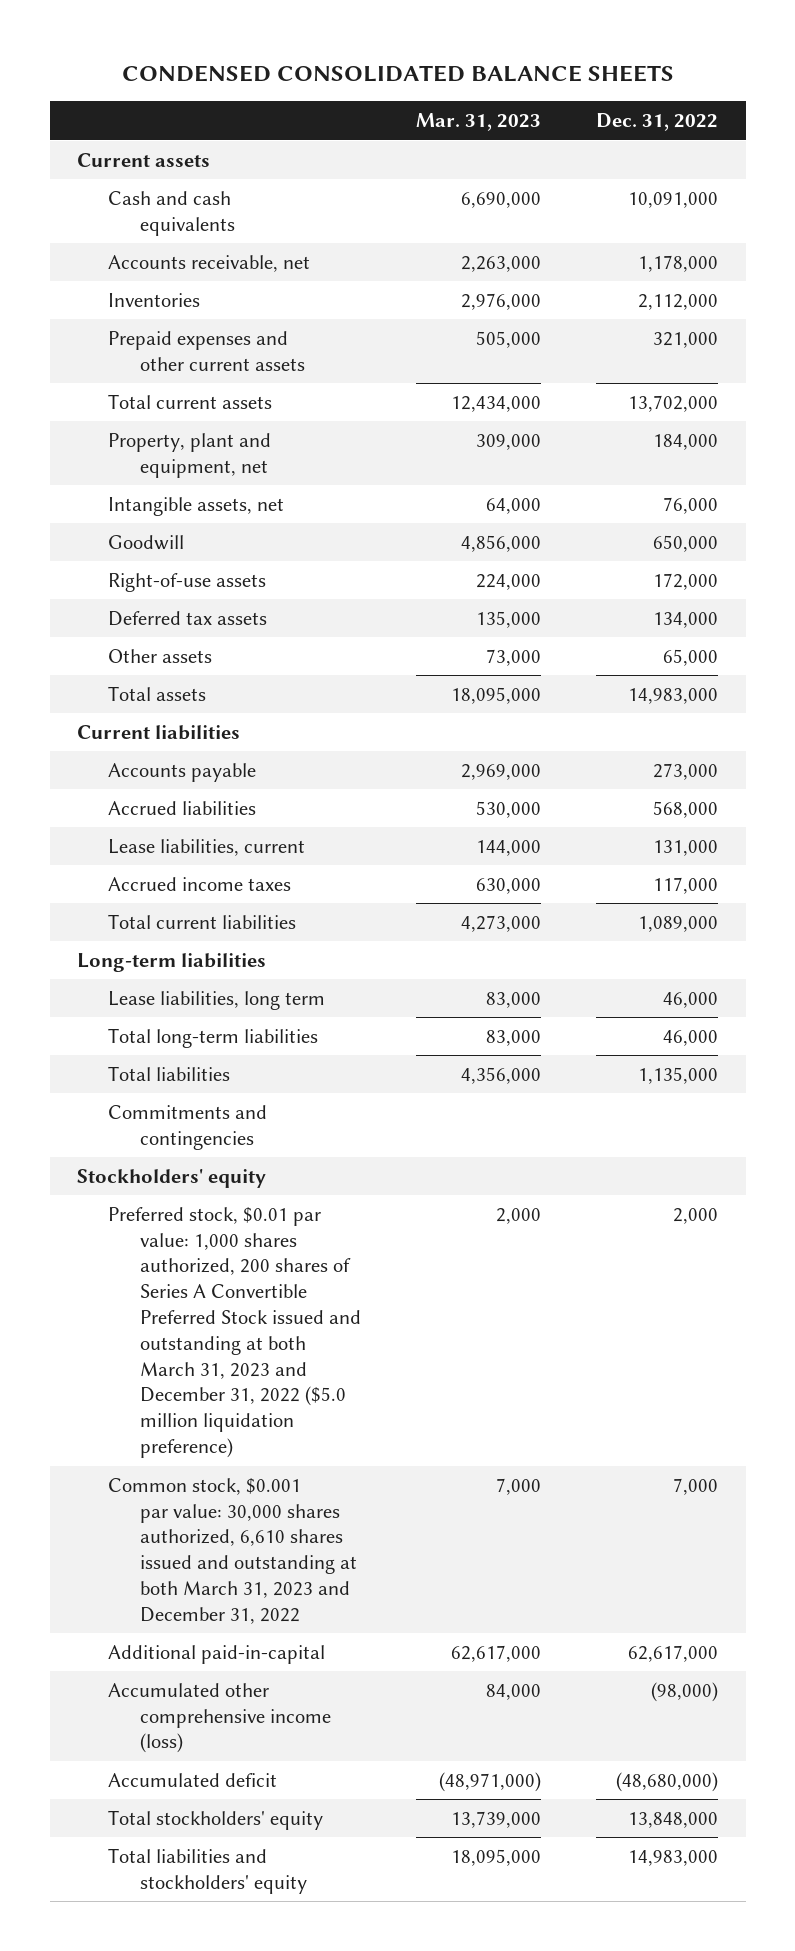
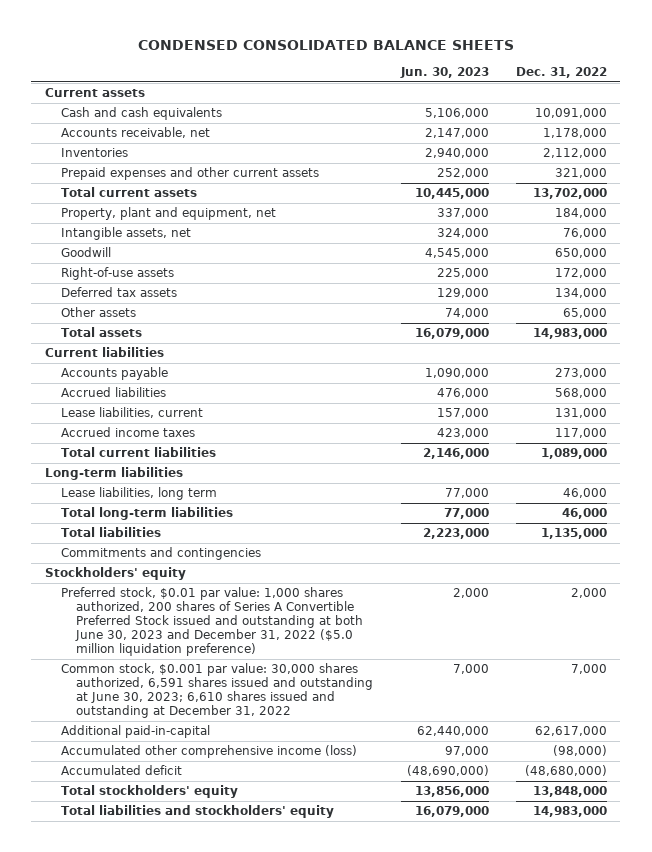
[415,113,541,132] Mar. 31, 2023 -> none
none -> [399,66,489,78] Jun. 30, 2023
[108,1206,361,1458] Preferred stock, $0.01 par value: 1,000 shares authorized, 200 shares of Series A Convertible Preferred Stock issued and outstanding at both March 31, 2023 and December 31, 2022 ($5.0 million liquidation preference) -> [60,587,364,657] Preferred stock, $0.01 par value: 1,000 shares authorized, 200 shares of Series A Convertible Preferred Stock issued and outstanding at both June 30, 2023 and December 31, 2022 ($5.0 million liquidation preference)
[108,1477,357,1624] Common stock, $0.001 par value: 30,000 shares authorized, 6,610 shares issued and outstanding at both March 31, 2023 and December 31, 2022 -> [60,663,374,719] Common stock, $0.001 par value: 30,000 shares authorized, 6,591 shares issued and outstanding at June 30, 2023; 6,610 shares issued and outstanding at December 31, 2022

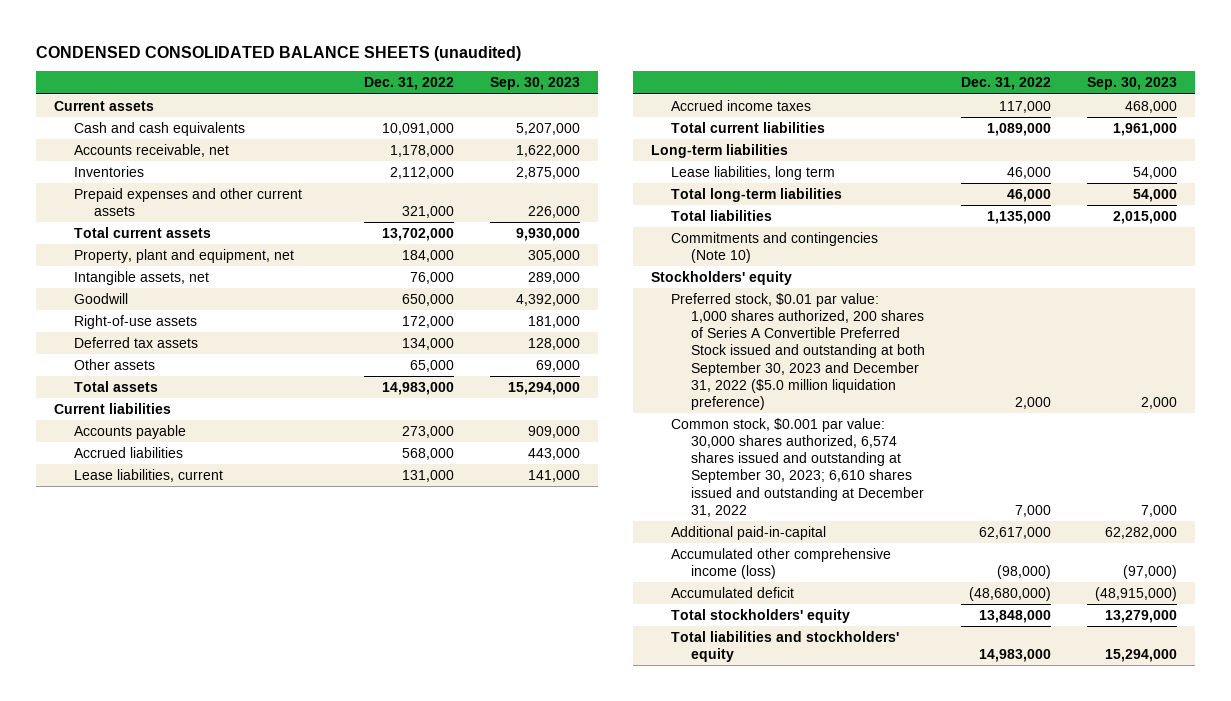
[137,39,514,50] CONDENSED CONSOLIDATED BALANCE SHEETS -> [35,45,521,61] CONDENSED CONSOLIDATED BALANCE SHEETS (unaudited)
[399,66,489,78] Jun. 30, 2023 -> none
none -> [489,77,580,91] Sep. 30, 2023
[60,547,261,561] Commitments and contingencies -> [670,231,878,264] Commitments and contingencies (Note 10)
[60,587,364,657] Preferred stock, $0.01 par value: 1,000 shares authorized, 200 shares of Series A Convertible Preferred Stock issued and outstanding at both June 30, 2023 and December 31, 2022 ($5.0 million liquidation preference) -> [670,292,925,411] Preferred stock, $0.01 par value: 1,000 shares authorized, 200 shares of Series A Convertible Preferred Stock issued and outstanding at both September 30, 2023 and December 31, 2022 ($5.0 million liquidation preference)
[60,663,374,719] Common stock, $0.001 par value: 30,000 shares authorized, 6,591 shares issued and outstanding at June 30, 2023; 6,610 shares issued and outstanding at December 31, 2022 -> [670,417,924,517] Common stock, $0.001 par value: 30,000 shares authorized, 6,574 shares issued and outstanding at September 30, 2023; 6,610 shares issued and outstanding at December 31, 2022

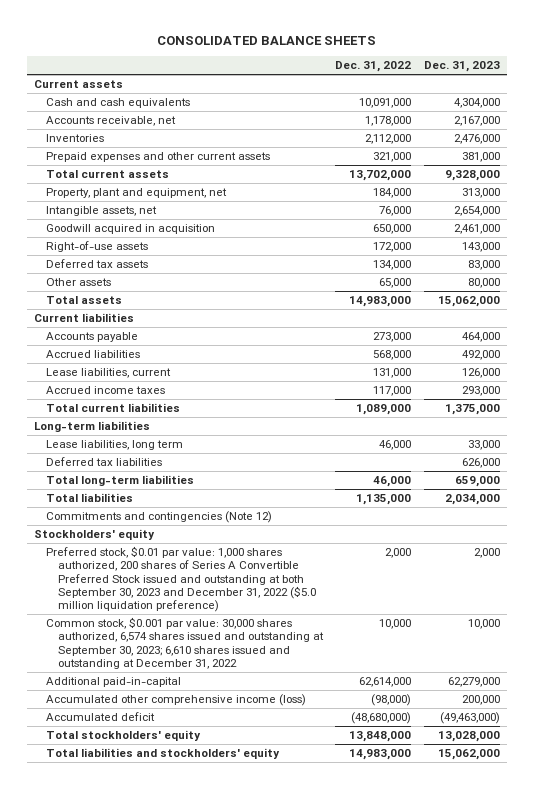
[35,45,521,61] CONDENSED CONSOLIDATED BALANCE SHEETS (unaudited) -> [156,35,376,45] CONSOLIDATED BALANCE SHEETS
[489,77,580,91] Sep. 30, 2023 -> none
none -> [424,61,501,73] Dec. 31, 2023
[73,292,128,304] Goodwill -> [45,224,215,235] Goodwill acquired in acquisition
none -> [45,457,162,467] Deferred tax liabilities
[670,231,878,264] Commitments and contingencies (Note 10) -> [45,511,272,524] Commitments and contingencies (Note 12)
[1014,504,1051,517] 7,000 -> [379,619,412,630] 10,000
[978,526,1051,539] 62,617,000 -> [359,677,412,688] 62,614,000

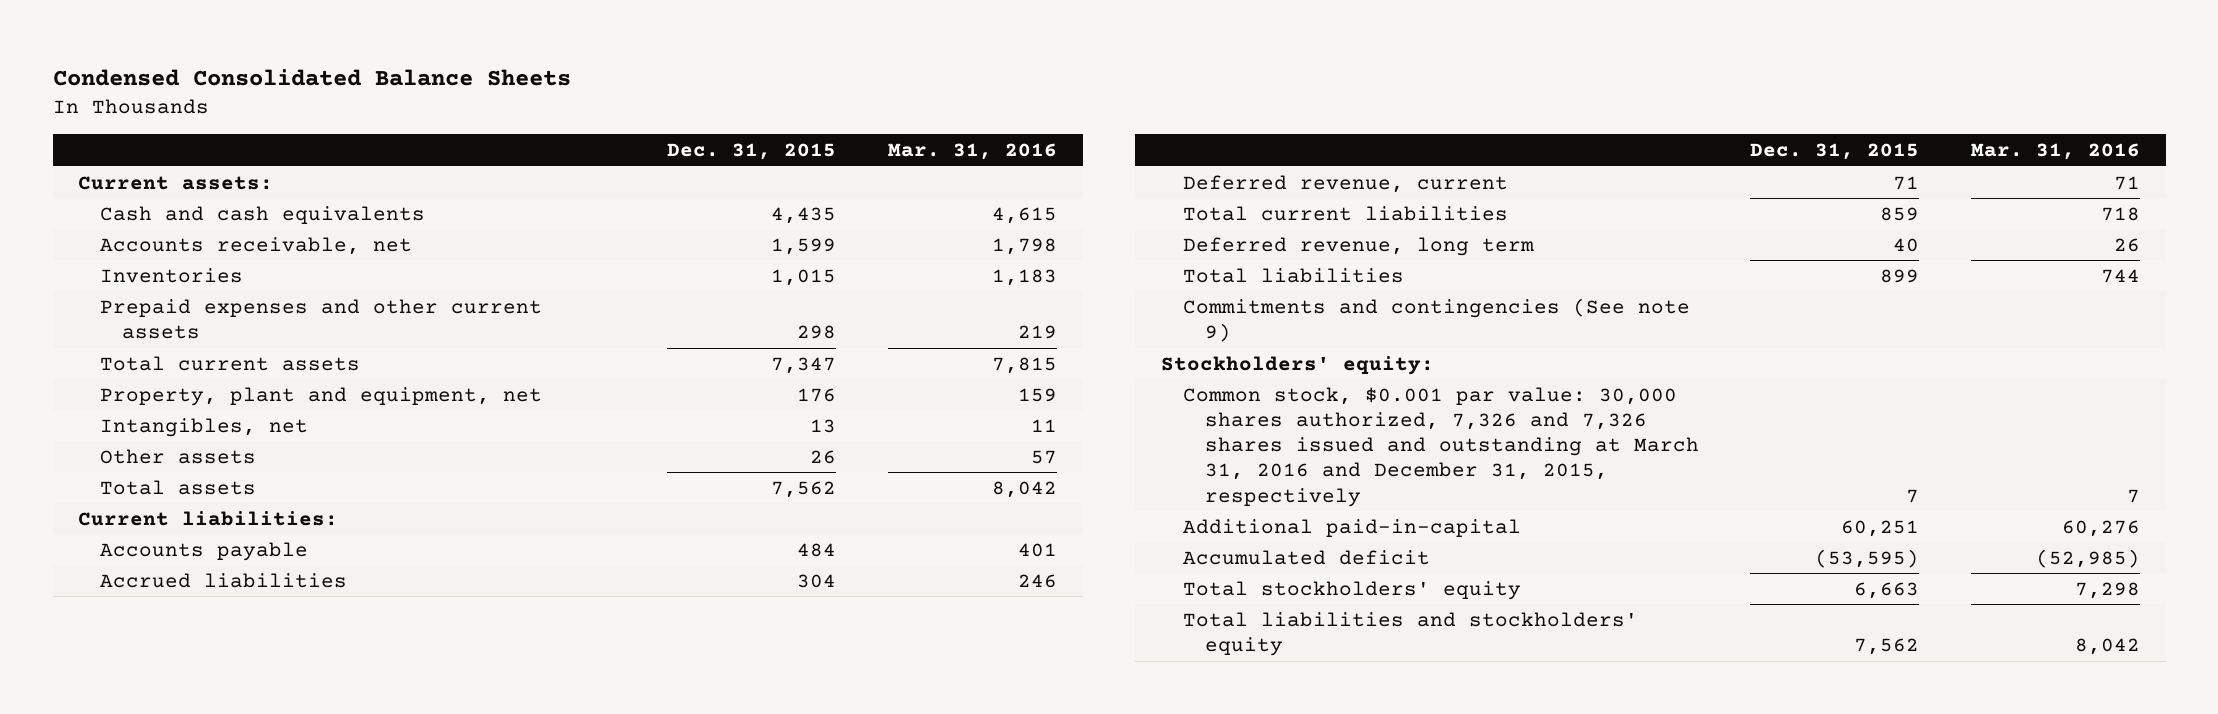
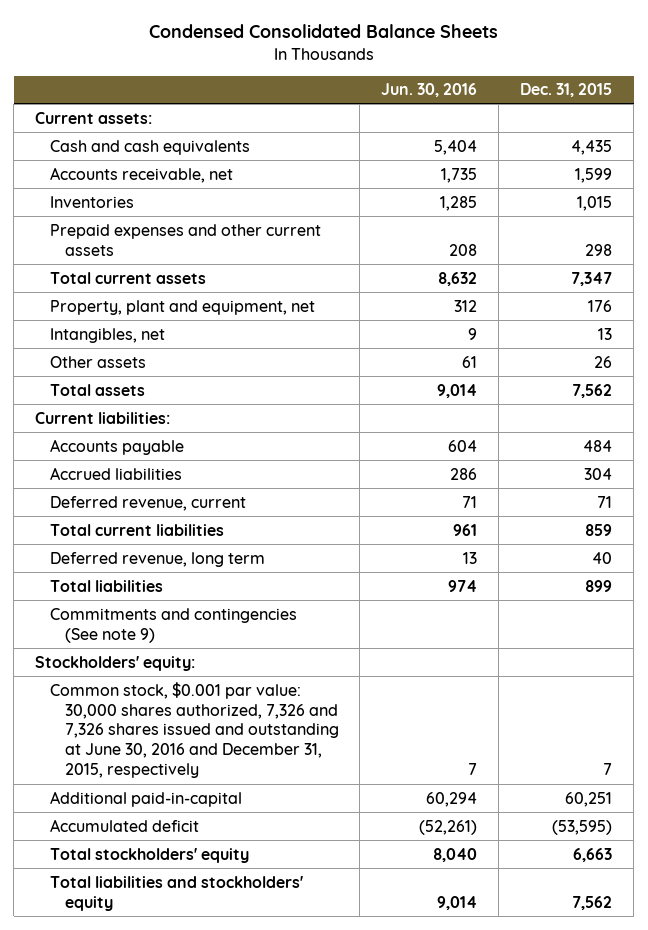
[888,143,1058,161] Mar. 31, 2016 -> none
none -> [381,83,478,98] Jun. 30, 2016
[1182,386,1699,507] Common stock, $0.001 par value: 30,000 shares authorized, 7,326 and 7,326 shares issued and outstanding at March 31, 2016 and December 31, 2015, respectively -> [49,681,339,779] Common stock, $0.001 par value: 30,000 shares authorized, 7,326 and 7,326 shares issued and outstanding at June 30, 2016 and December 31, 2015, respectively

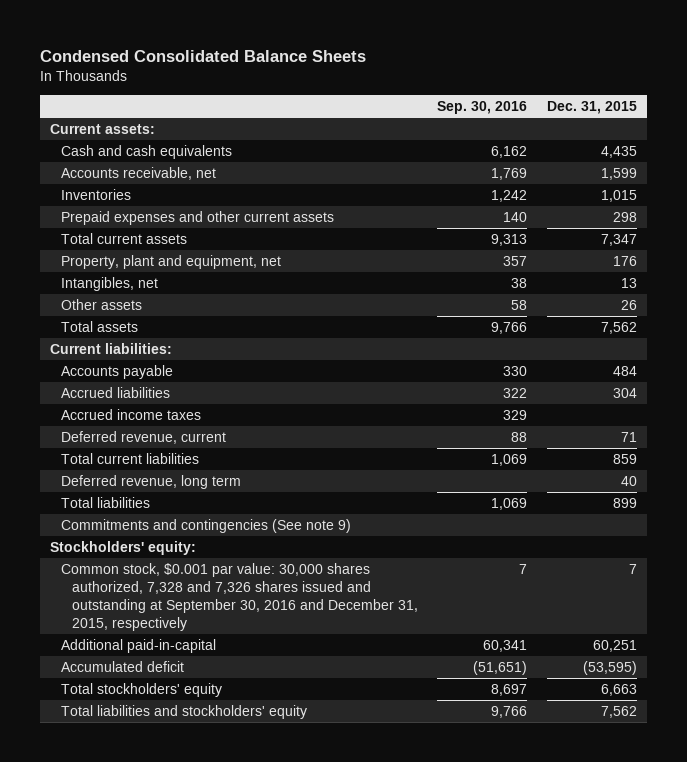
[381,83,478,98] Jun. 30, 2016 -> none
none -> [437,101,528,115] Sep. 30, 2016
none -> [60,408,201,420] Accrued income taxes
[49,681,339,779] Common stock, $0.001 par value: 30,000 shares authorized, 7,326 and 7,326 shares issued and outstanding at June 30, 2016 and December 31, 2015, respectively -> [60,562,418,632] Common stock, $0.001 par value: 30,000 shares authorized, 7,328 and 7,326 shares issued and outstanding at September 30, 2016 and December 31, 2015, respectively

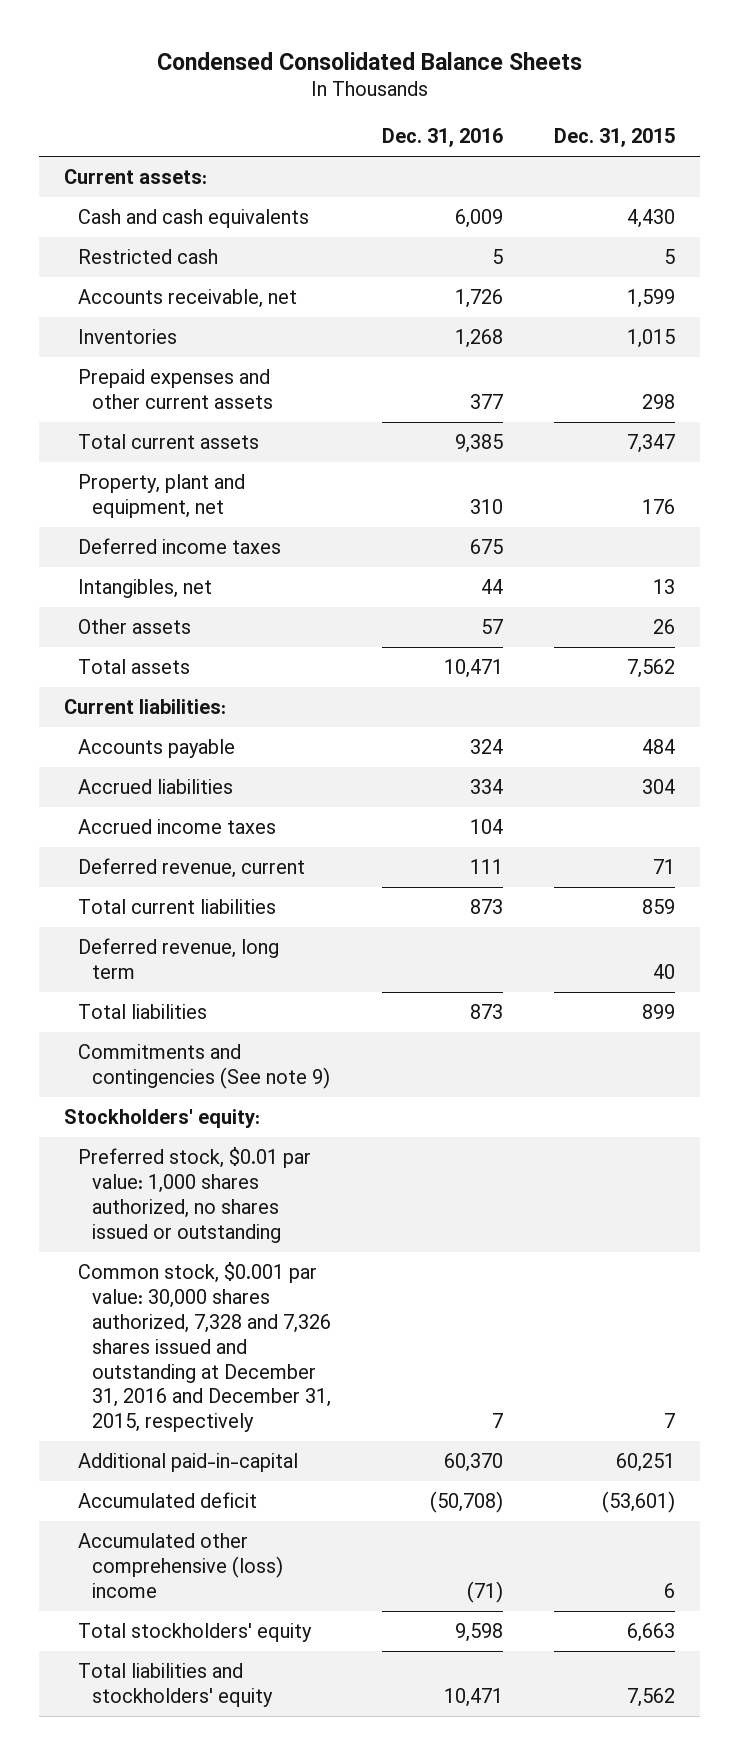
[437,101,528,115] Sep. 30, 2016 -> none
none -> [382,128,504,148] Dec. 31, 2016
[600,145,637,158] 4,435 -> [626,208,675,228] 4,430
none -> [78,248,219,264] Restricted cash
none -> [78,537,282,554] Deferred income taxes
none -> [78,1146,312,1243] Preferred stock, $0.01 par value: 1,000 shares authorized, no shares issued or outstanding
[60,562,418,632] Common stock, $0.001 par value: 30,000 shares authorized, 7,328 and 7,326 shares issued and outstanding at September 30, 2016 and December 31, 2015, respectively -> [78,1261,332,1433] Common stock, $0.001 par value: 30,000 shares authorized, 7,328 and 7,326 shares issued and outstanding at December 31, 2016 and December 31, 2015, respectively
[582,660,637,675] (53,595) -> [601,1490,675,1513] (53,601)
none -> [78,1532,284,1598] Accumulated other comprehensive (loss) income

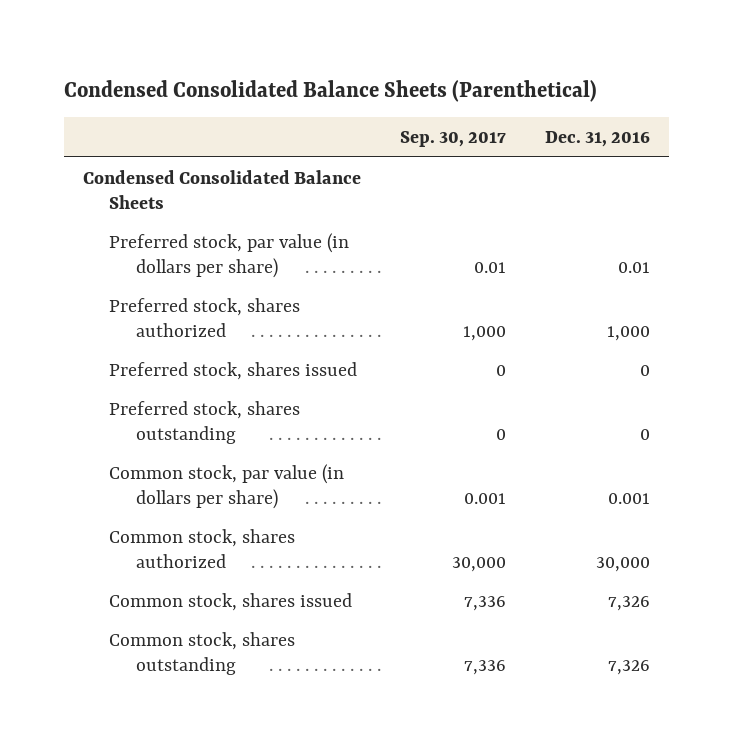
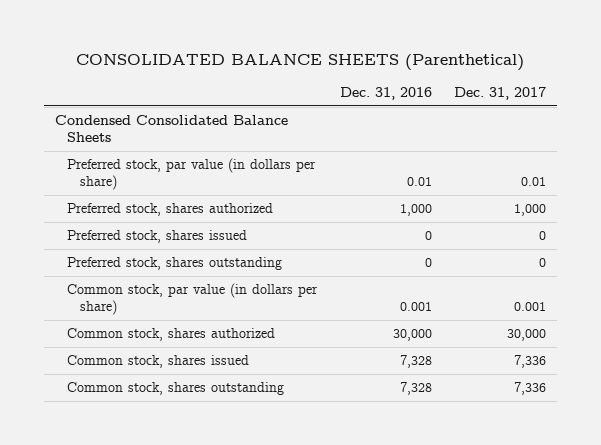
[64,79,598,102] Condensed Consolidated Balance Sheets (Parenthetical) -> [76,53,525,71] CONSOLIDATED BALANCE SHEETS (Parenthetical)
[399,131,506,148] Sep. 30, 2017 -> none
none -> [453,86,546,100] Dec. 31, 2017
[607,595,650,611] 7,326 -> [399,355,432,369] 7,328
[607,659,650,675] 7,326 -> [399,382,432,396] 7,328

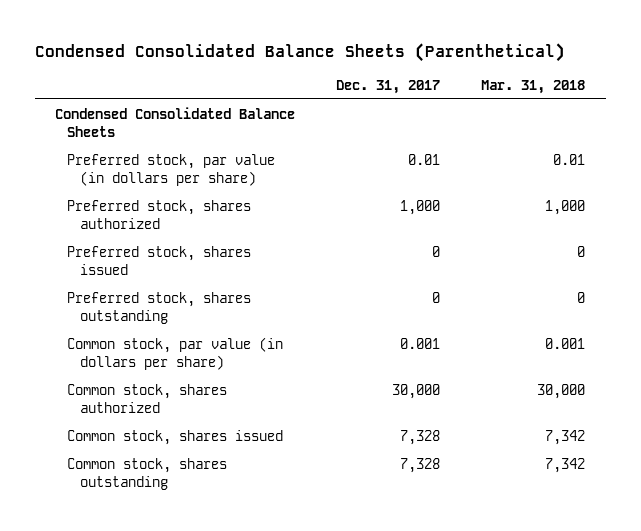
[76,53,525,71] CONSOLIDATED BALANCE SHEETS (Parenthetical) -> [34,42,565,62] Condensed Consolidated Balance Sheets (Parenthetical)
[339,86,432,100] Dec. 31, 2016 -> none
none -> [481,79,586,94] Mar. 31, 2018
[513,355,546,369] 7,336 -> [400,429,441,445] 7,328
[513,382,546,396] 7,336 -> [400,457,441,473] 7,328

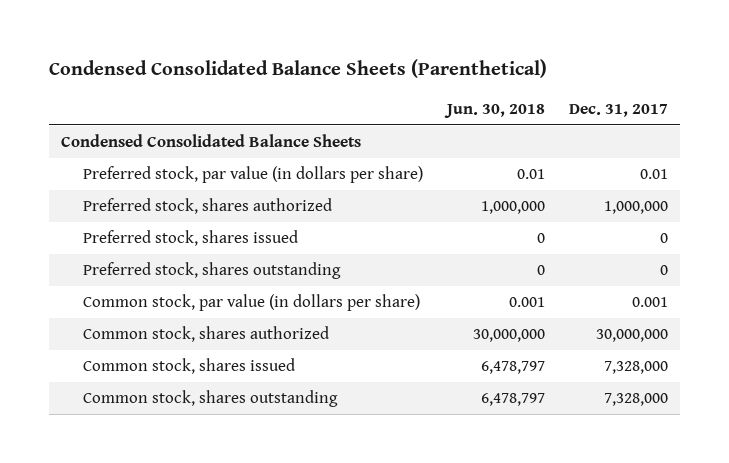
[481,79,586,94] Mar. 31, 2018 -> none
none -> [444,104,546,119] Jun. 30, 2018
[400,199,441,215] 1,000 -> [603,201,668,215] 1,000,000
[392,383,441,399] 30,000 -> [595,329,668,343] 30,000,000
[400,429,441,445] 7,328 -> [603,361,668,375] 7,328,000
[400,457,441,473] 7,328 -> [603,393,668,407] 7,328,000

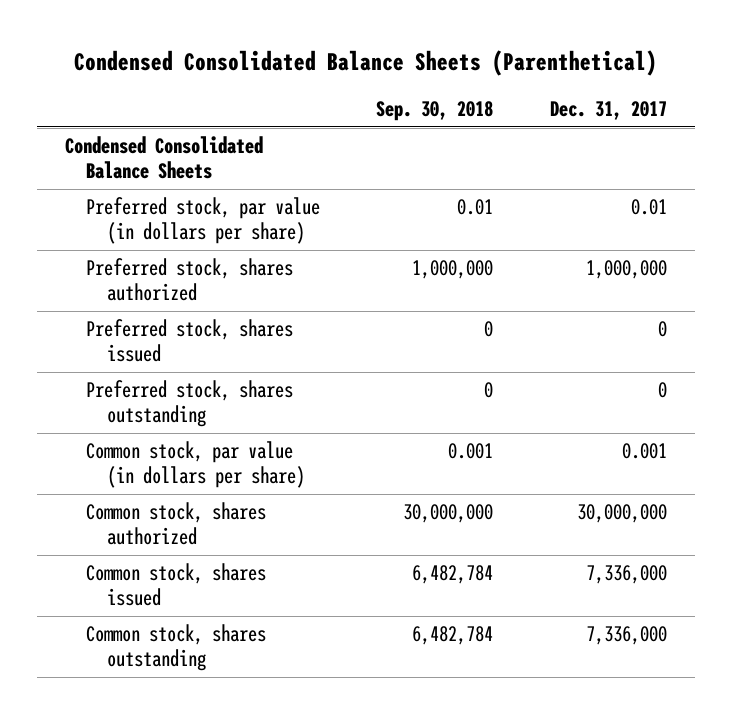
[444,104,546,119] Jun. 30, 2018 -> none
none -> [376,100,494,121] Sep. 30, 2018
[603,361,668,375] 7,328,000 -> [585,565,667,585] 7,336,000
[603,393,668,407] 7,328,000 -> [585,626,667,646] 7,336,000

